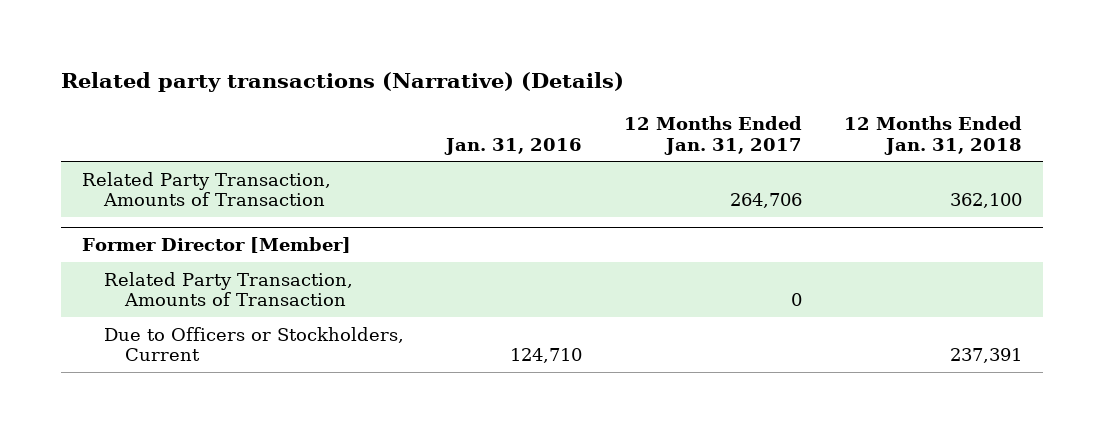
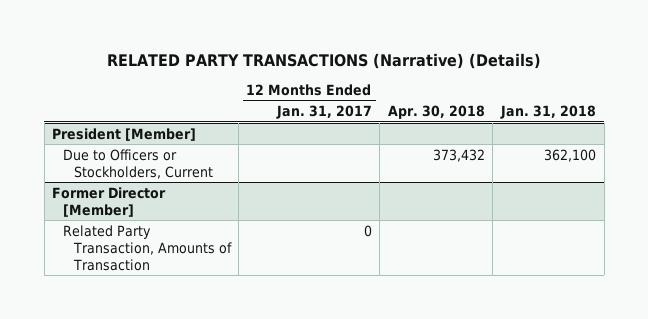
[60,72,624,93] Related party transactions (Narrative) (Details) -> [107,52,542,69] RELATED PARTY TRANSACTIONS (Narrative) (Details)
[443,137,582,155] Jan. 31, 2016 -> none
[843,115,1022,155] 12 Months Ended Jan. 31, 2018 -> none
none -> [387,105,485,120] Apr. 30, 2018
none -> [500,105,597,120] Jan. 31, 2018
[81,171,331,207] Related Party Transaction, Amounts of Transaction -> none
none -> [52,127,197,141] President [Member]
none -> [62,148,213,179] Due to Officers or Stockholders, Current
[103,326,404,362] Due to Officers or Stockholders, Current -> none

